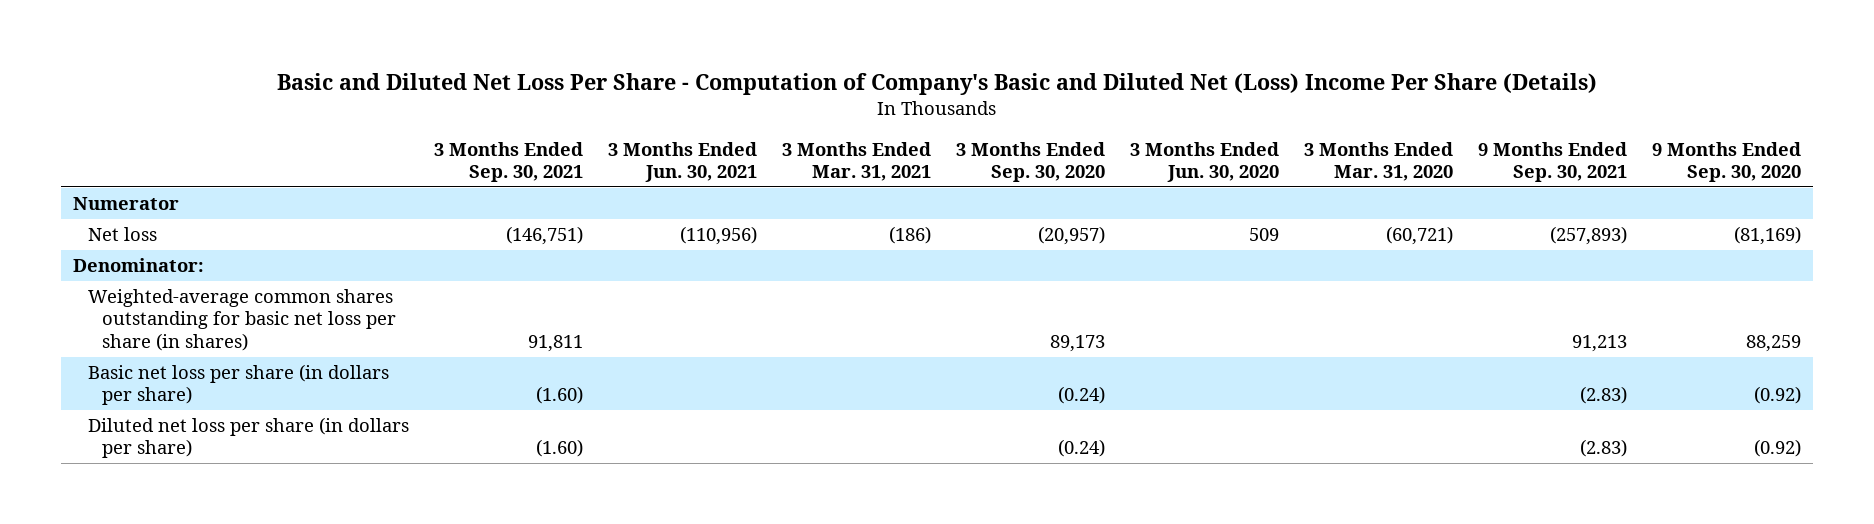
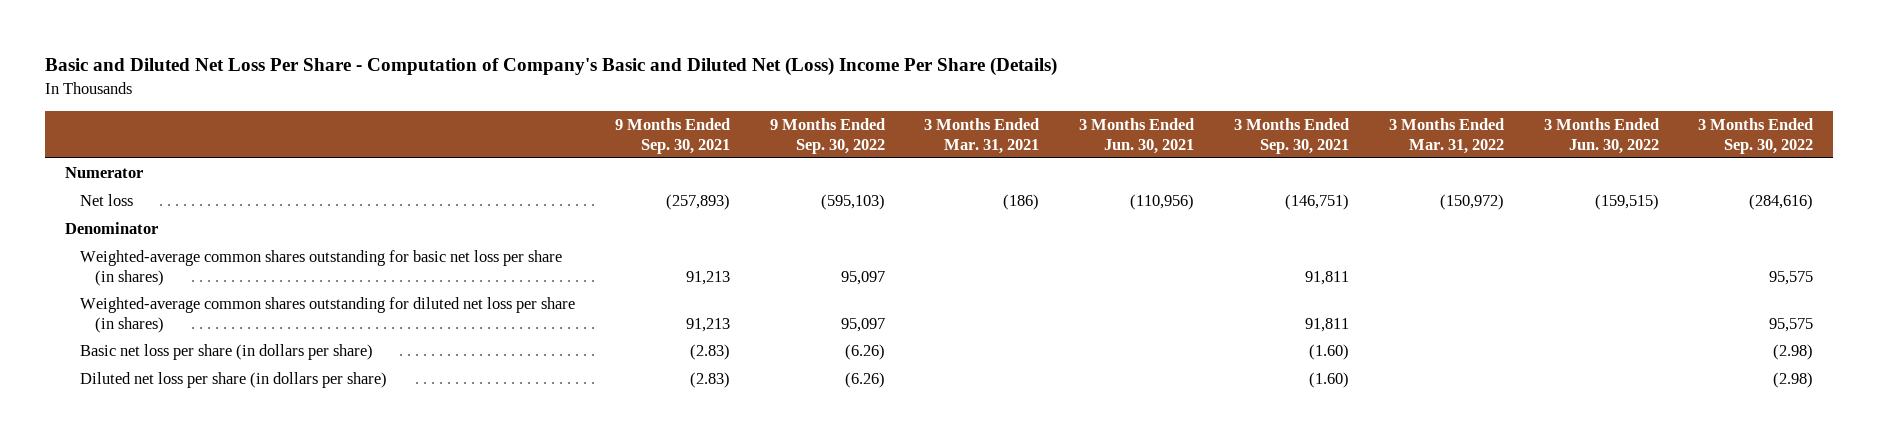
[955,141,1105,183] 3 Months Ended Sep. 30, 2020 -> none
[1129,141,1279,183] 3 Months Ended Jun. 30, 2020 -> none
[1303,141,1453,182] 3 Months Ended Mar. 31, 2020 -> none
[1651,141,1801,183] 9 Months Ended Sep. 30, 2020 -> none
none -> [769,117,885,154] 9 Months Ended Sep. 30, 2022
none -> [1388,117,1504,154] 3 Months Ended Mar. 31, 2022
none -> [1543,117,1659,154] 3 Months Ended Jun. 30, 2022
none -> [1698,117,1814,154] 3 Months Ended Sep. 30, 2022
[73,258,205,273] Denominator: -> [65,222,159,235] Denominator
none -> [80,297,576,333] Weighted-average common shares outstanding for diluted net loss per share (in shares)

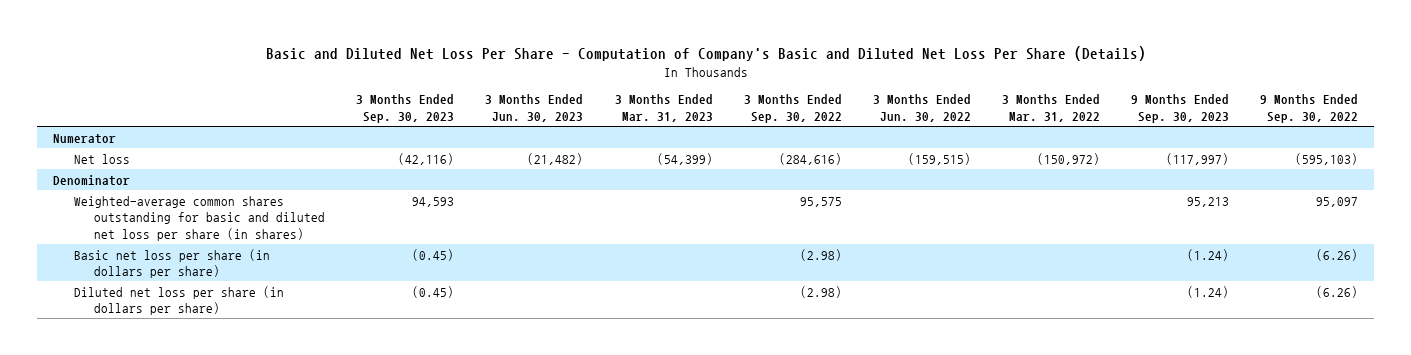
[45,57,1058,77] Basic and Diluted Net Loss Per Share - Computation of Company's Basic and Diluted Net (Loss) Income Per Share (Details) -> [265,45,1146,61] Basic and Diluted Net Loss Per Share - Computation of Company's Basic and Diluted Net Loss Per Share (Details)
[614,117,730,154] 9 Months Ended Sep. 30, 2021 -> none
[924,117,1040,154] 3 Months Ended Mar. 31, 2021 -> none
[1079,117,1195,154] 3 Months Ended Jun. 30, 2021 -> none
[1233,117,1349,154] 3 Months Ended Sep. 30, 2021 -> none
none -> [356,94,455,123] 3 Months Ended Sep. 30, 2023
none -> [485,94,584,122] 3 Months Ended Jun. 30, 2023
none -> [614,94,713,122] 3 Months Ended Mar. 31, 2023
none -> [1131,94,1230,123] 9 Months Ended Sep. 30, 2023
[80,297,576,333] Weighted-average common shares outstanding for diluted net loss per share (in shares) -> none
[80,250,563,286] Weighted-average common shares outstanding for basic net loss per share (in shares) -> [73,195,326,241] Weighted-average common shares outstanding for basic and diluted net loss per share (in shares)

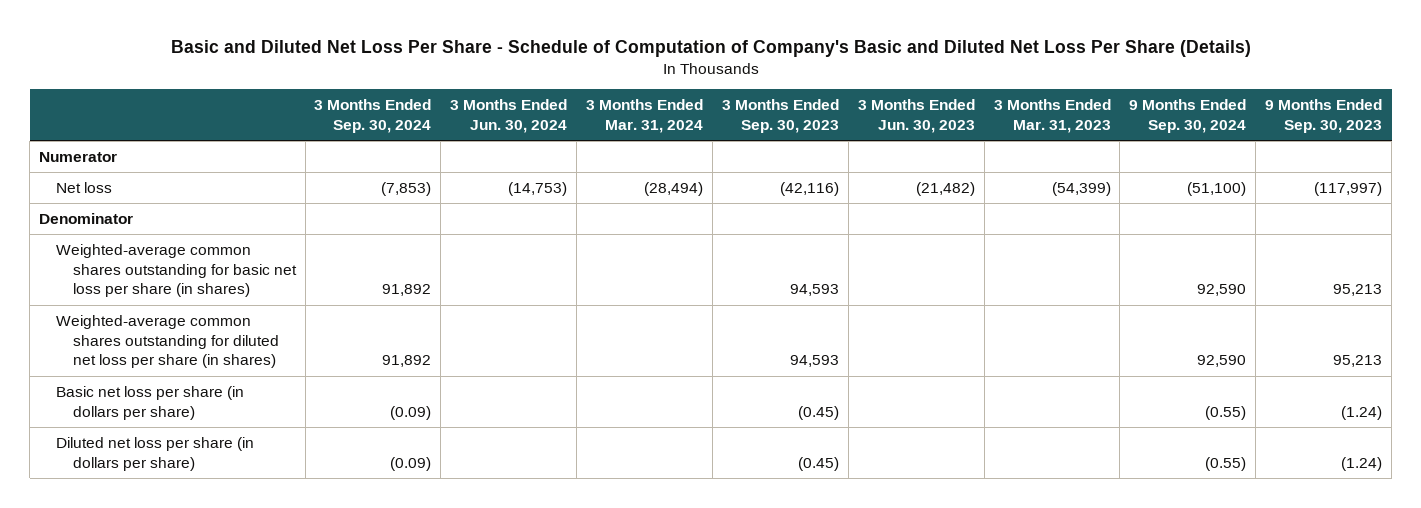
[265,45,1146,61] Basic and Diluted Net Loss Per Share - Computation of Company's Basic and Diluted Net Loss Per Share (Details) -> [170,40,1251,58] Basic and Diluted Net Loss Per Share - Schedule of Computation of Company's Basic and Diluted Net Loss Per Share (Details)
[743,94,842,123] 3 Months Ended Sep. 30, 2022 -> none
[872,94,971,122] 3 Months Ended Jun. 30, 2022 -> none
[1001,94,1100,122] 3 Months Ended Mar. 31, 2022 -> none
[1260,94,1359,123] 9 Months Ended Sep. 30, 2022 -> none
none -> [314,99,432,133] 3 Months Ended Sep. 30, 2024
none -> [450,99,568,133] 3 Months Ended Jun. 30, 2024
none -> [586,99,704,133] 3 Months Ended Mar. 31, 2024
none -> [1129,99,1247,133] 9 Months Ended Sep. 30, 2024
[73,195,326,241] Weighted-average common shares outstanding for basic and diluted net loss per share (in shares) -> [55,243,297,298] Weighted-average common shares outstanding for basic net loss per share (in shares)
none -> [55,314,279,369] Weighted-average common shares outstanding for diluted net loss per share (in shares)

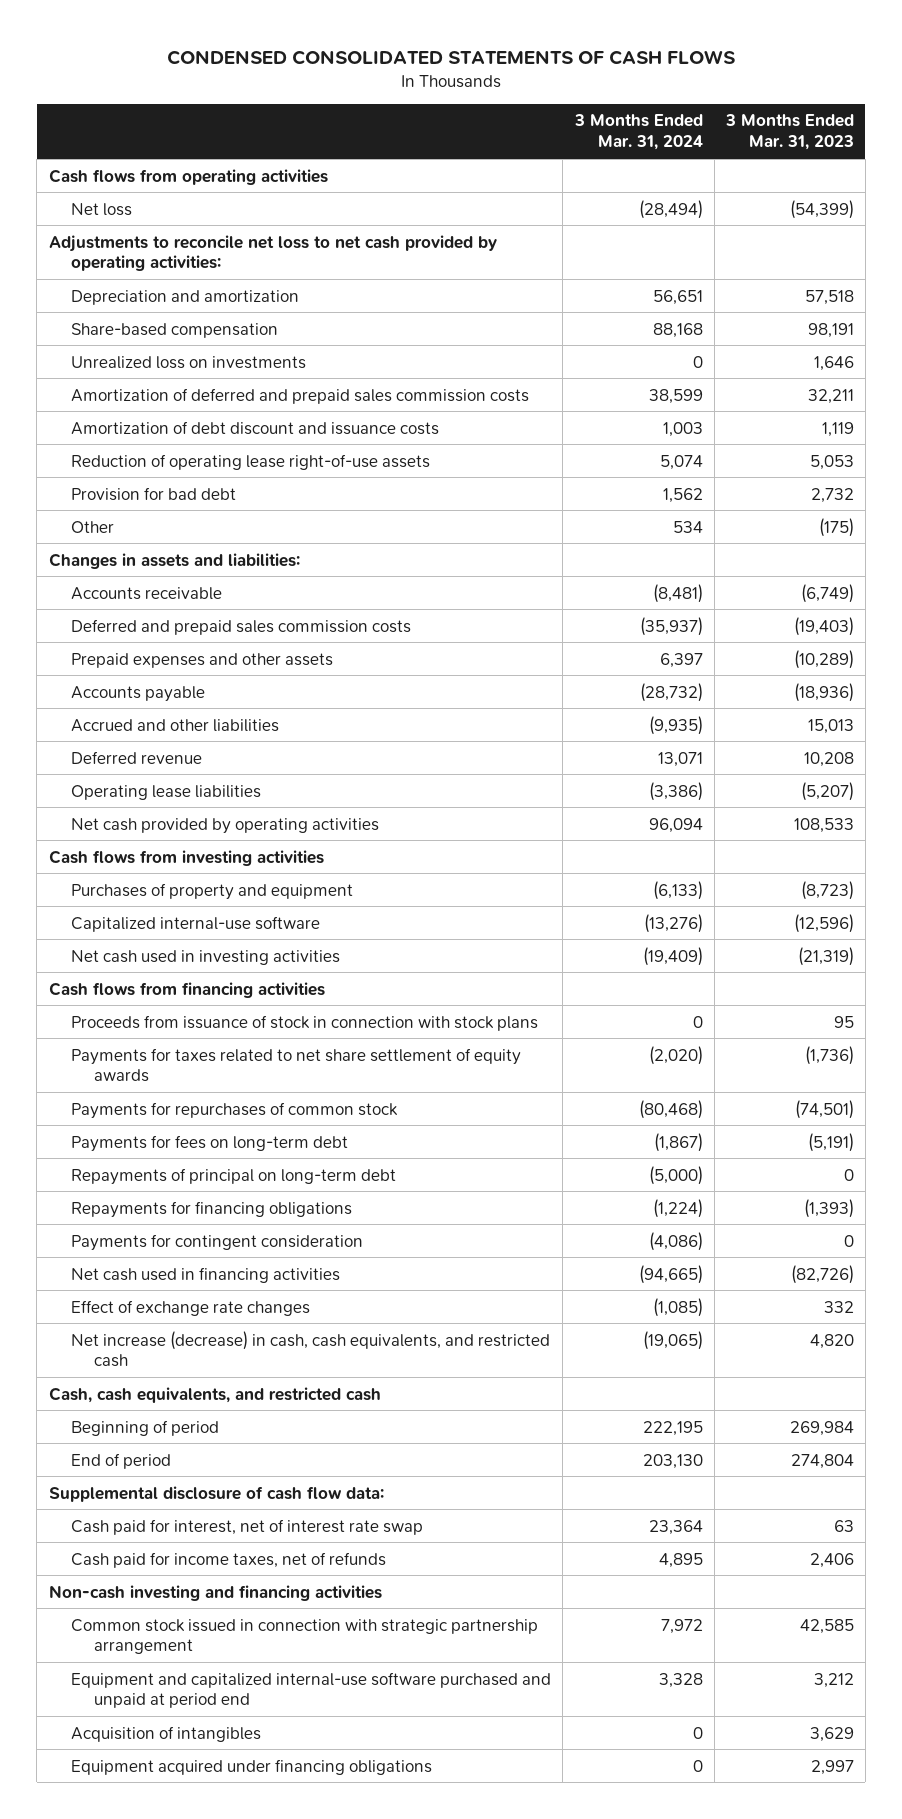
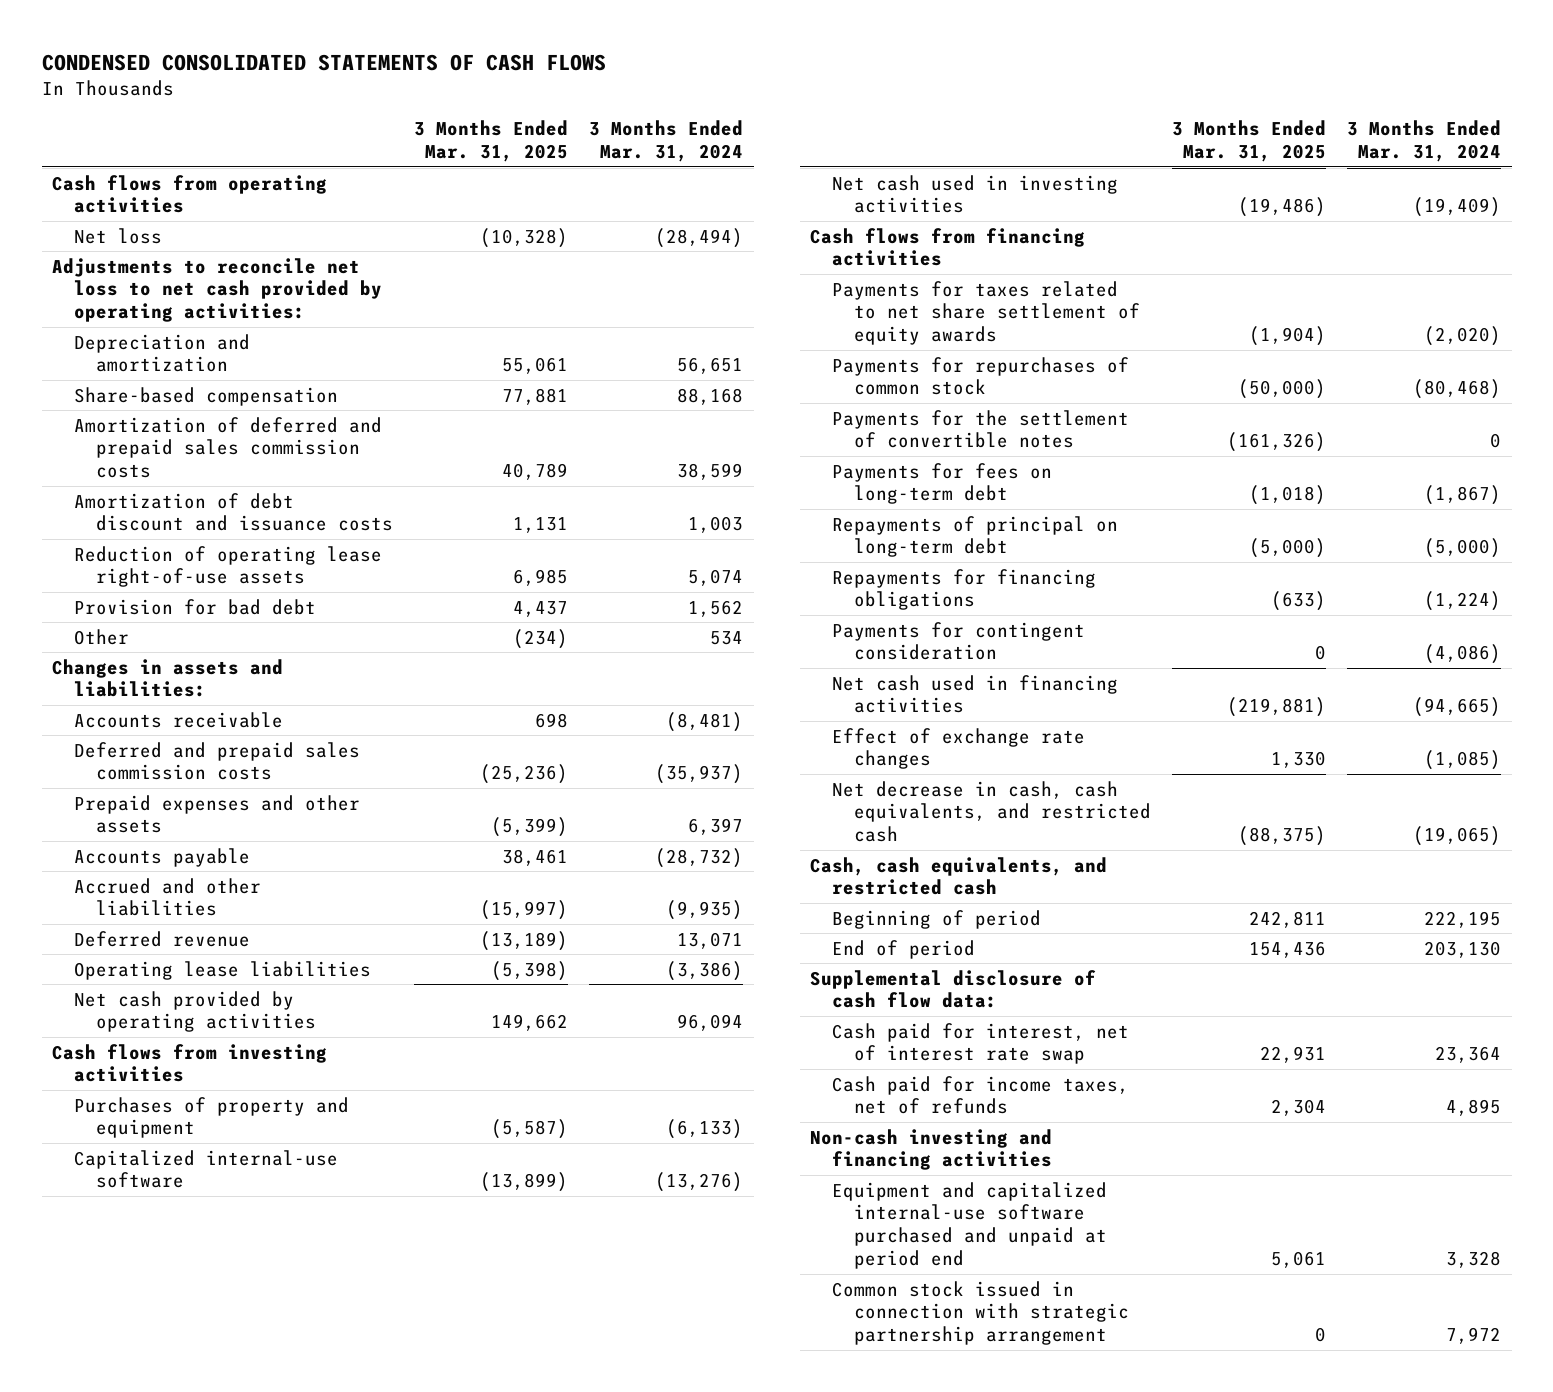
[724,114,854,151] 3 Months Ended Mar. 31, 2023 -> none
none -> [414,120,569,163] 3 Months Ended Mar. 31, 2025
[71,355,307,369] Unrealized loss on investments -> none
[71,1014,539,1031] Proceeds from issuance of stock in connection with stock plans -> none
none -> [832,409,1130,449] Payments for the settlement of convertible notes
[71,1330,551,1368] Net increase (decrease) in cash, cash equivalents, and restricted cash -> [832,780,1152,843] Net decrease in cash, cash equivalents, and restricted cash
[71,1725,262,1742] Acquisition of intangibles -> none
[71,1758,433,1775] Equipment acquired under financing obligations -> none
[71,1618,539,1655] Common stock issued in connection with strategic partnership arrangement -> [832,1280,1130,1346] Common stock issued in connection with strategic partnership arrangement

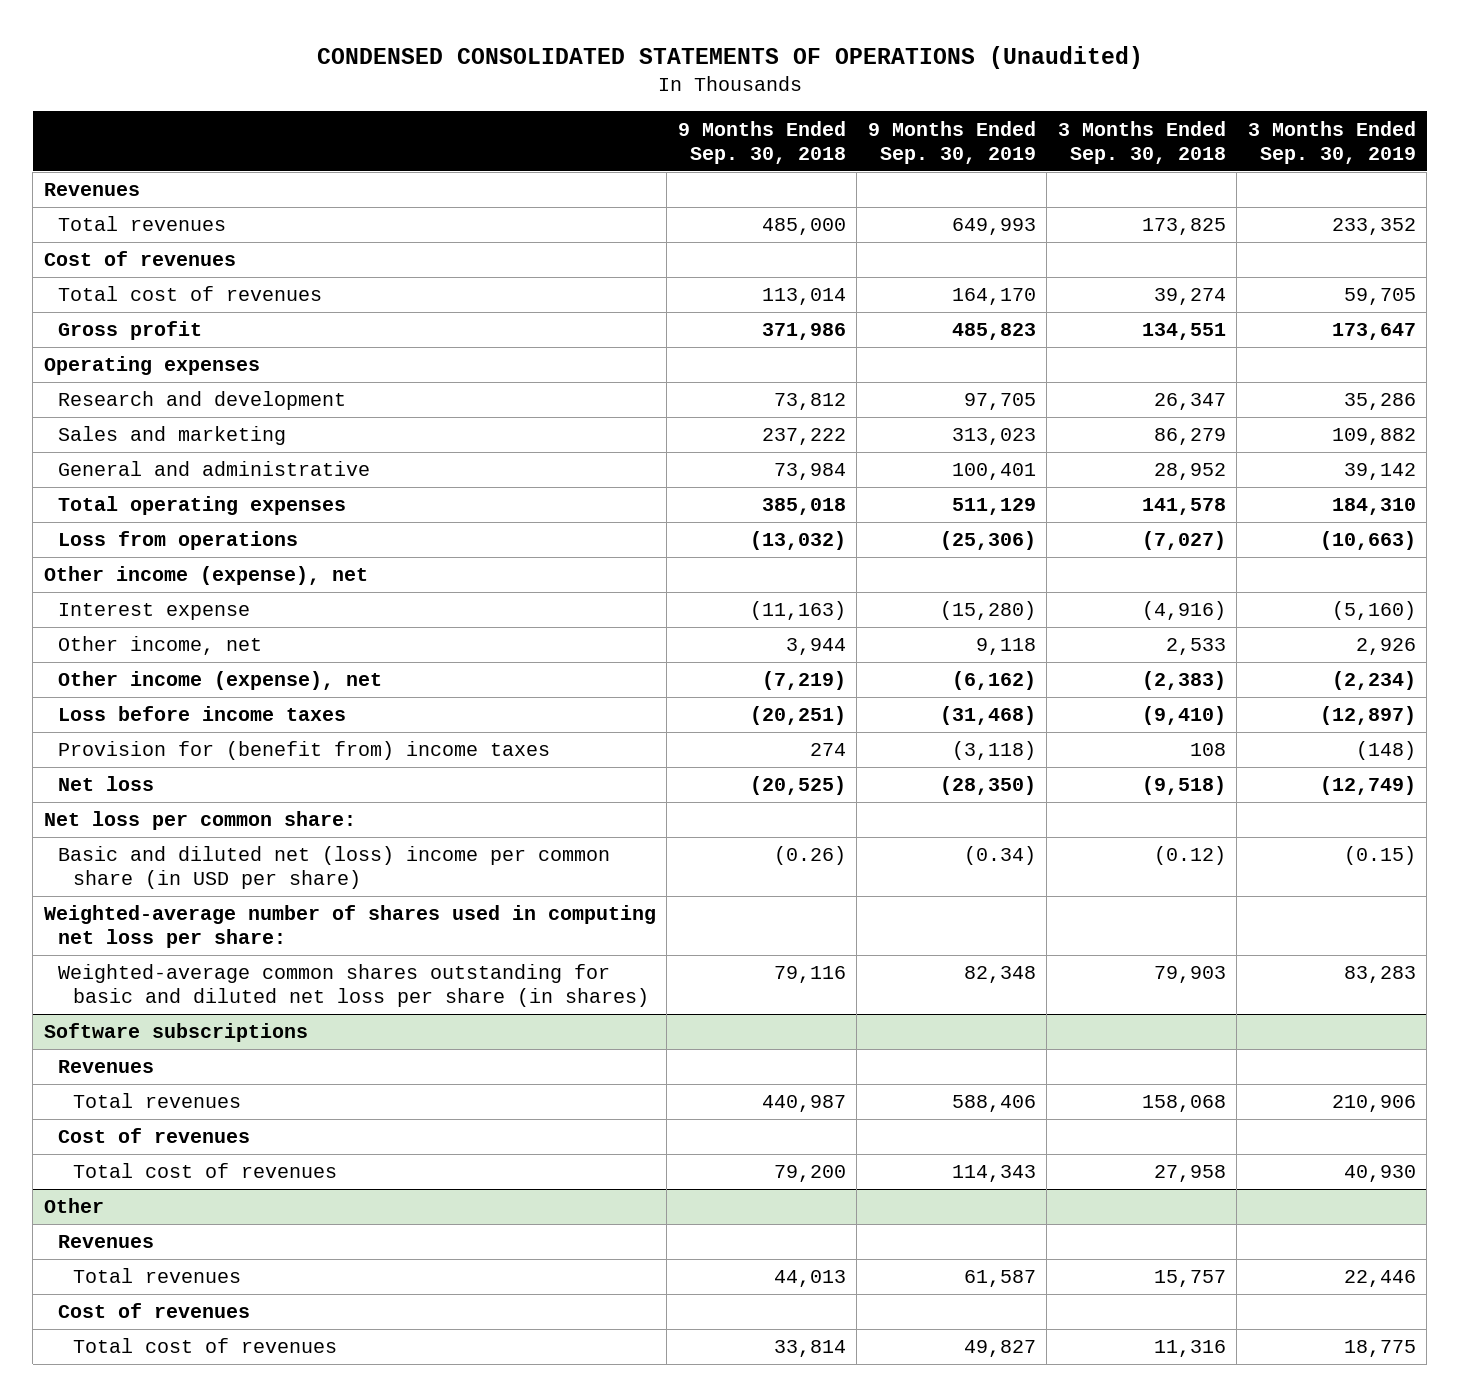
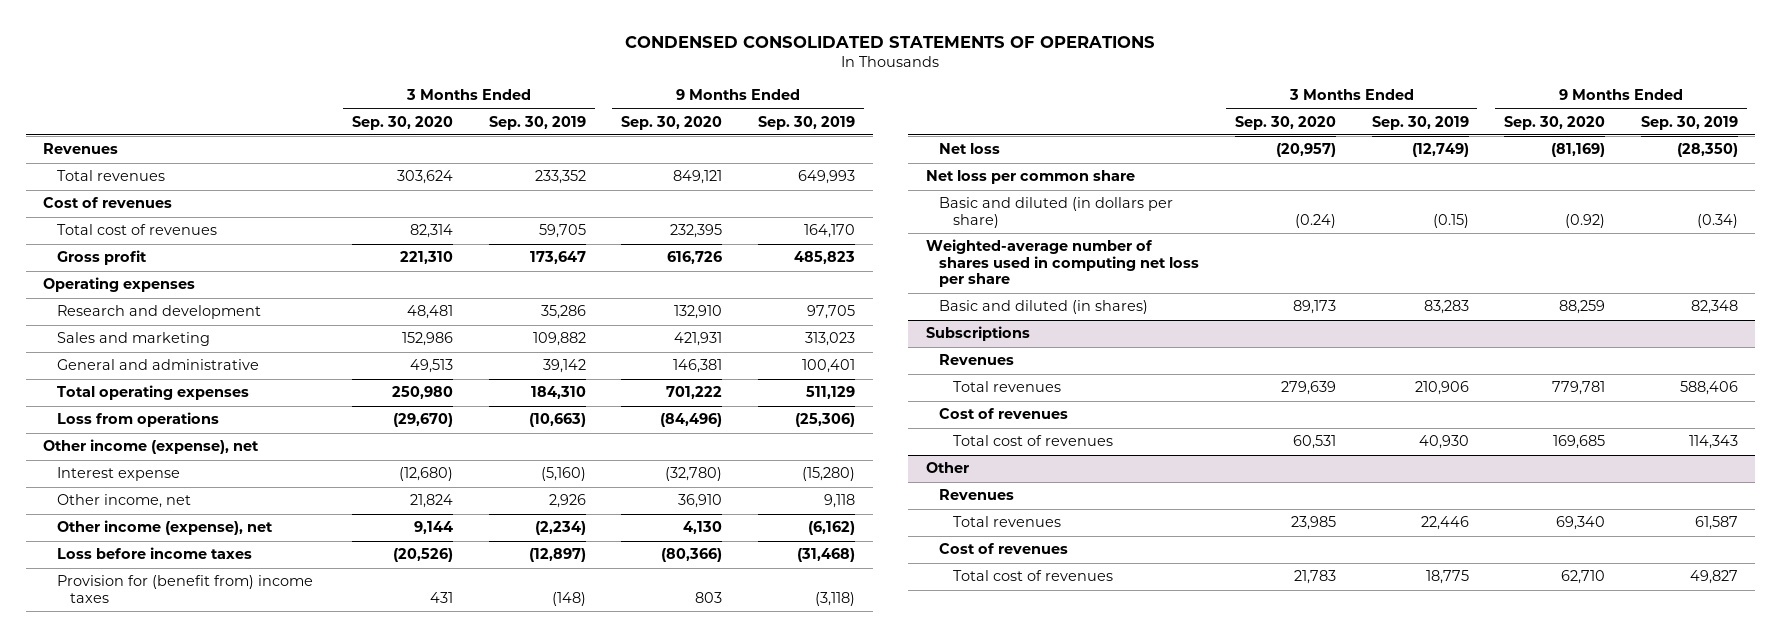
[316,46,1143,70] CONDENSED CONSOLIDATED STATEMENTS OF OPERATIONS (Unaudited) -> [625,35,1156,48] CONDENSED CONSOLIDATED STATEMENTS OF OPERATIONS
[677,120,846,164] 9 Months Ended Sep. 30, 2018 -> none
[1057,120,1226,164] 3 Months Ended Sep. 30, 2018 -> none
none -> [352,115,454,130] Sep. 30, 2020
none -> [621,115,723,130] Sep. 30, 2020
[43,811,356,831] Net loss per common share: -> [926,170,1136,185] Net loss per common share
[58,846,611,890] Basic and diluted net (loss) income per common share (in USD per share) -> [939,197,1174,228] Basic and diluted (in dollars per share)
[43,905,656,949] Weighted-average number of shares used in computing net loss per share: -> [926,239,1200,288] Weighted-average number of shares used in computing net loss per share
[58,964,649,1008] Weighted-average common shares outstanding for basic and diluted net loss per share (in shares) -> [939,300,1149,315] Basic and diluted (in shares)
[43,1023,308,1043] Software subscriptions -> [926,326,1031,342] Subscriptions

